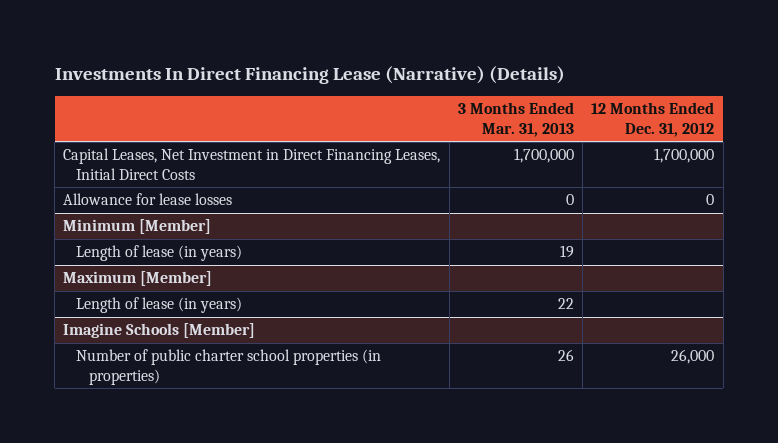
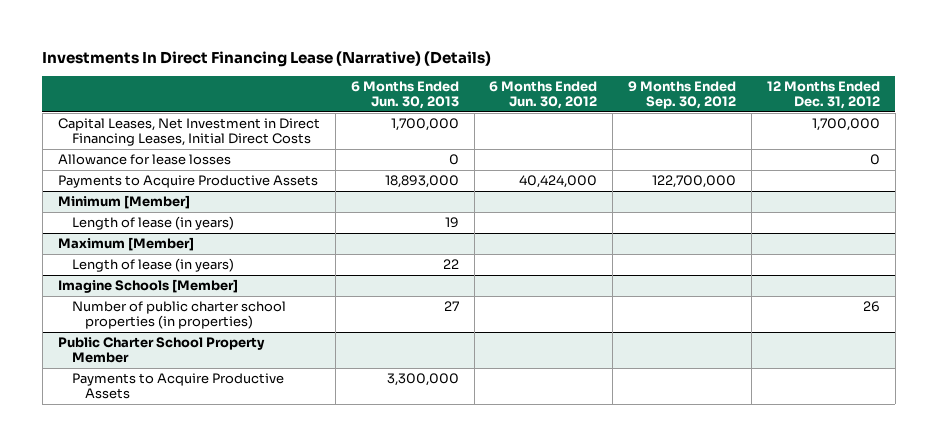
[457,102,574,137] 3 Months Ended Mar. 31, 2013 -> none
none -> [350,80,459,109] 6 Months Ended Jun. 30, 2013
none -> [489,80,598,109] 6 Months Ended Jun. 30, 2012
none -> [628,80,737,109] 9 Months Ended Sep. 30, 2012
none -> [57,175,318,189] Payments to Acquire Productive Assets
[671,349,715,365] 26,000 -> [862,301,880,313] 26
none -> [57,337,265,364] Public Charter School Property Member
none -> [71,373,284,400] Payments to Acquire Productive Assets

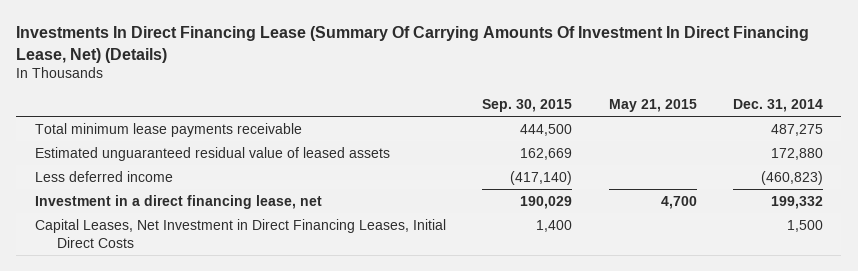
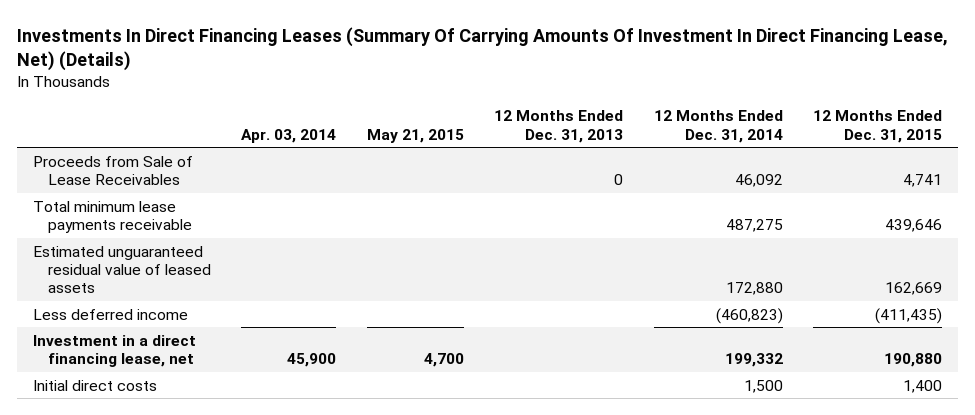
[16,26,810,63] Investments In Direct Financing Lease (Summary Of Carrying Amounts Of Investment In Direct Financing Lease, Net) (Details) -> [17,26,949,71] Investments In Direct Financing Leases (Summary Of Carrying Amounts Of Investment In Direct Financing Lease, Net) (Details)
[482,99,573,113] Sep. 30, 2015 -> none
[733,99,824,113] Dec. 31, 2014 -> none
none -> [241,128,337,143] Apr. 03, 2014
none -> [494,110,624,143] 12 Months Ended Dec. 31, 2013
none -> [653,110,783,143] 12 Months Ended Dec. 31, 2014
none -> [813,110,943,143] 12 Months Ended Dec. 31, 2015
none -> [32,155,193,186] Proceeds from Sale of Lease Receivables
[34,218,446,248] Capital Leases, Net Investment in Direct Financing Leases, Initial Direct Costs -> [32,379,157,391] Initial direct costs

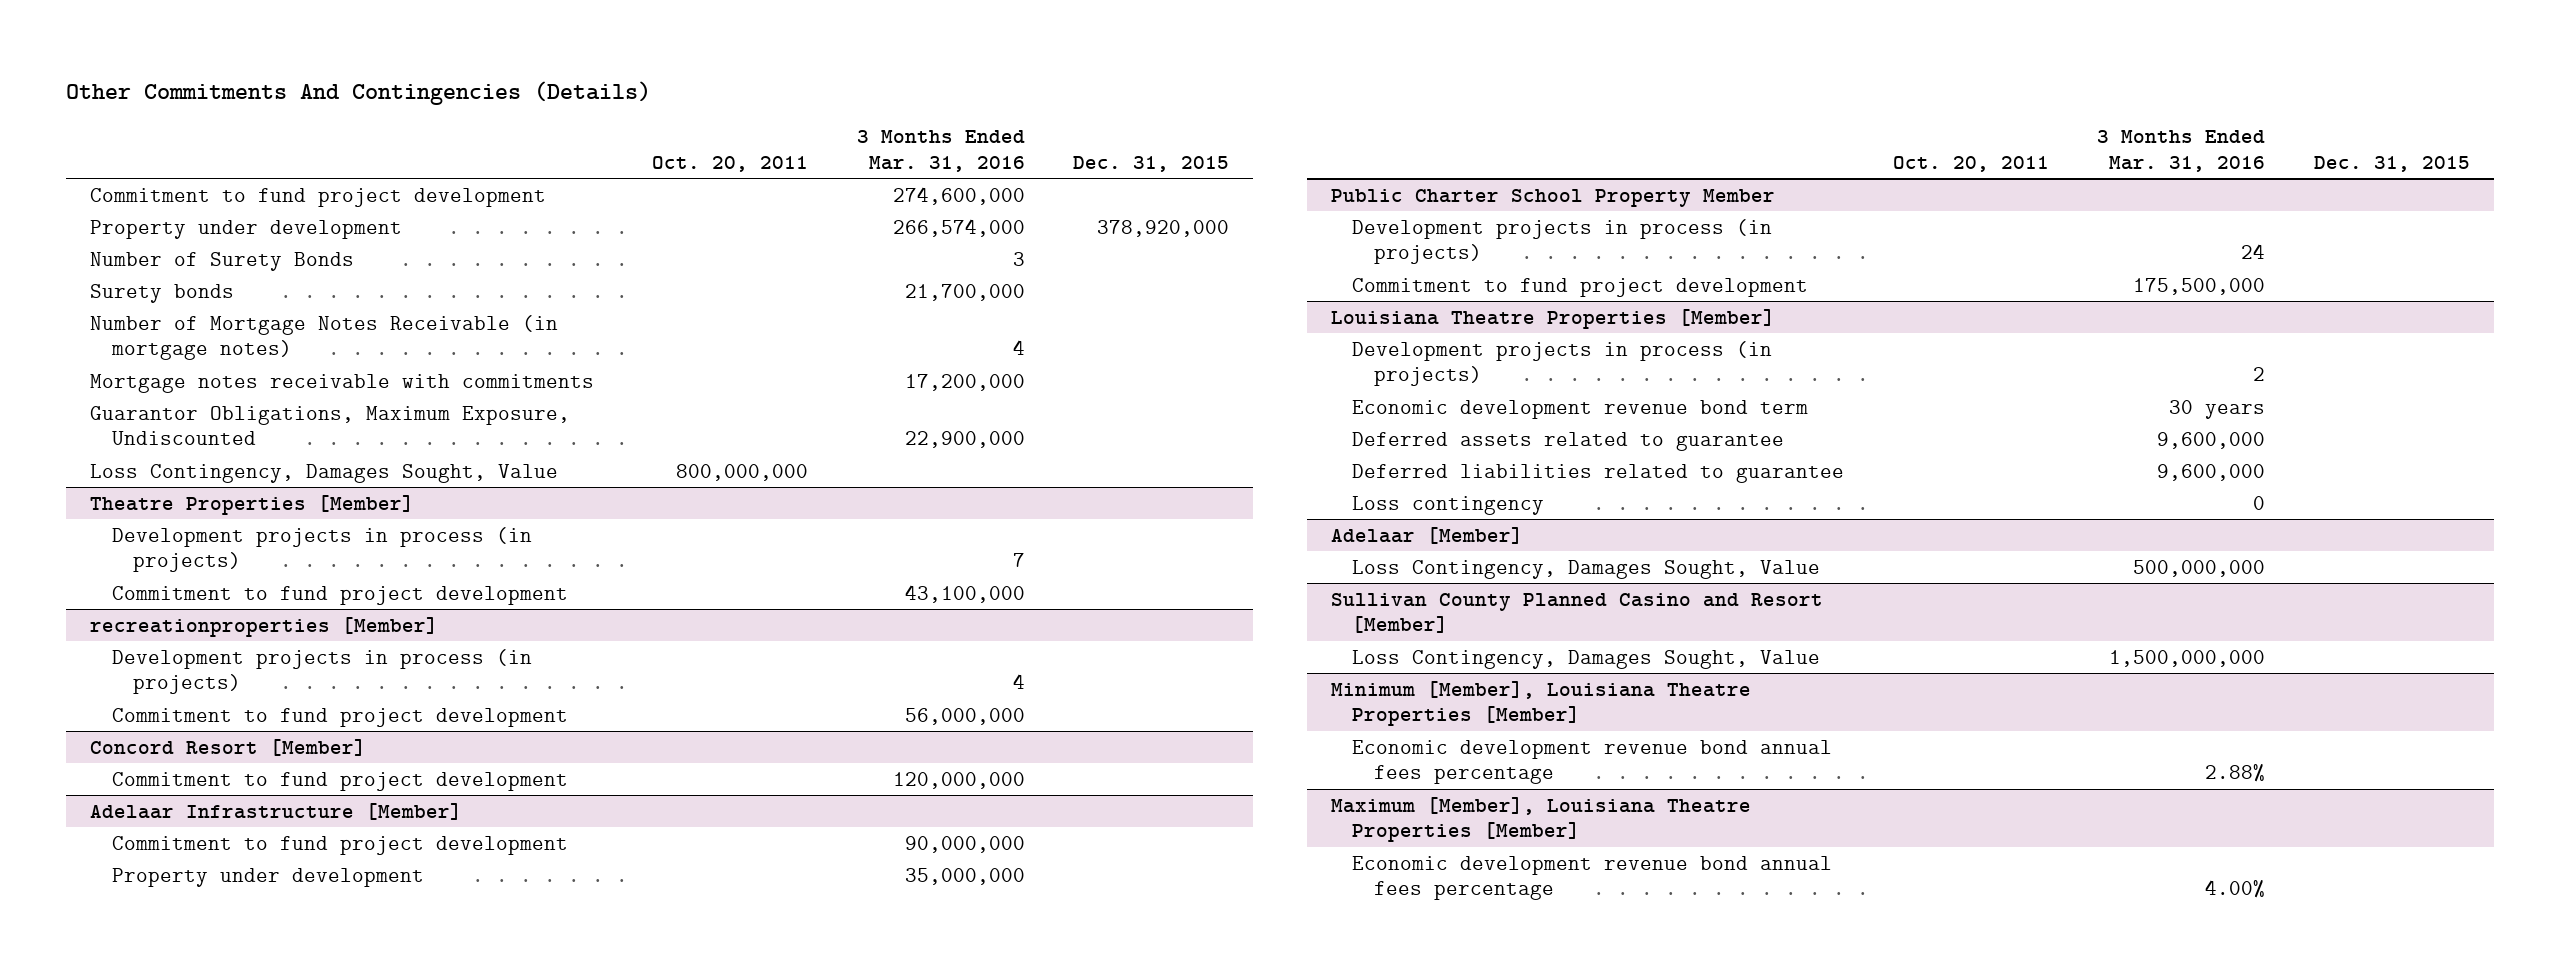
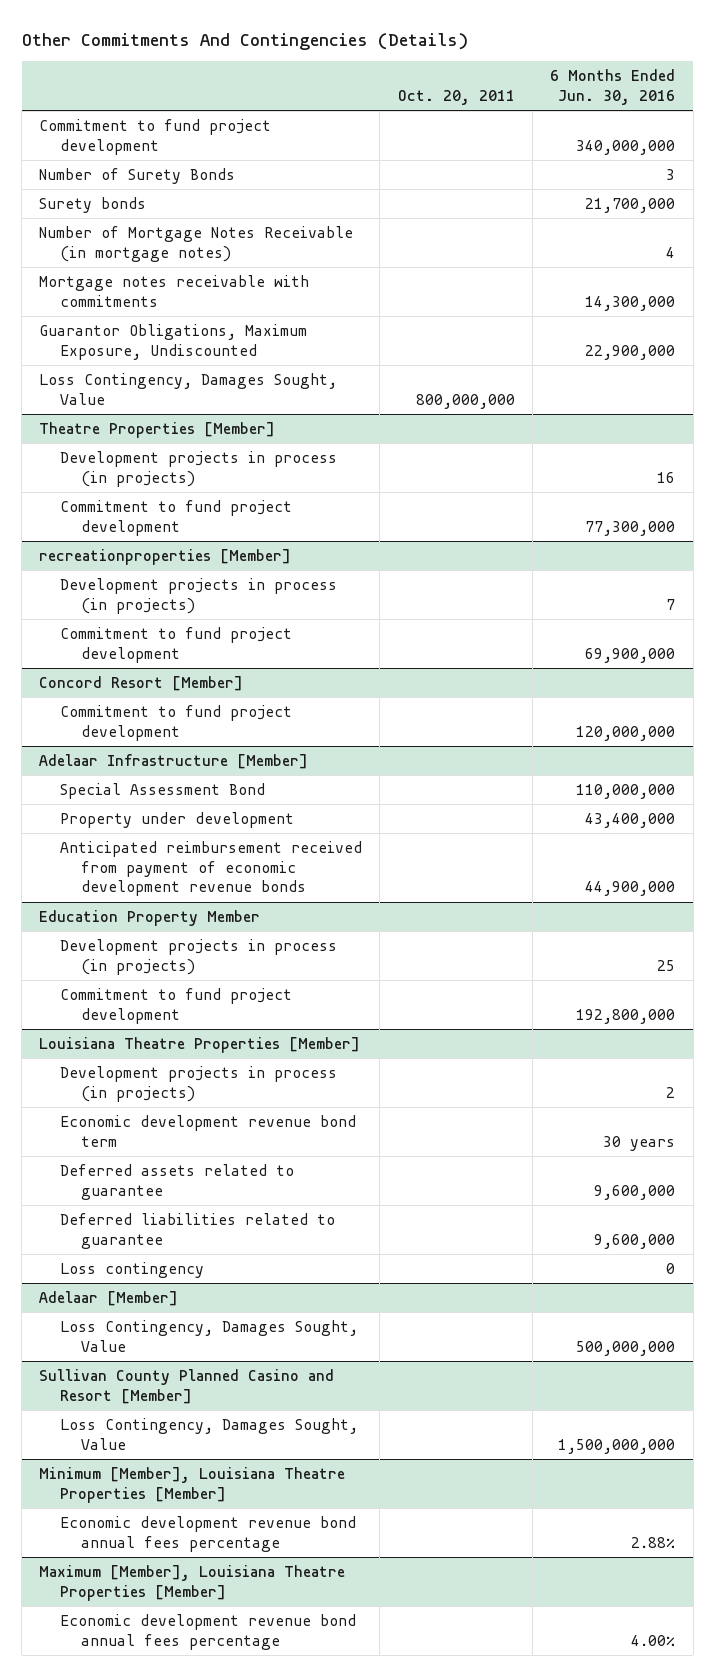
[856,130,1025,172] 3 Months Ended Mar. 31, 2016 -> none
[1072,155,1229,172] Dec. 31, 2015 -> none
none -> [550,69,676,105] 6 Months Ended Jun. 30, 2016
[90,219,403,239] Property under development -> none
[111,835,568,855] Commitment to fund project development -> none
none -> [59,783,265,800] Special Assessment Bond
none -> [59,841,362,897] Anticipated reimbursement received from payment of economic development revenue bonds
[1330,188,1775,207] Public Charter School Property Member -> [39,910,261,927] Education Property Member

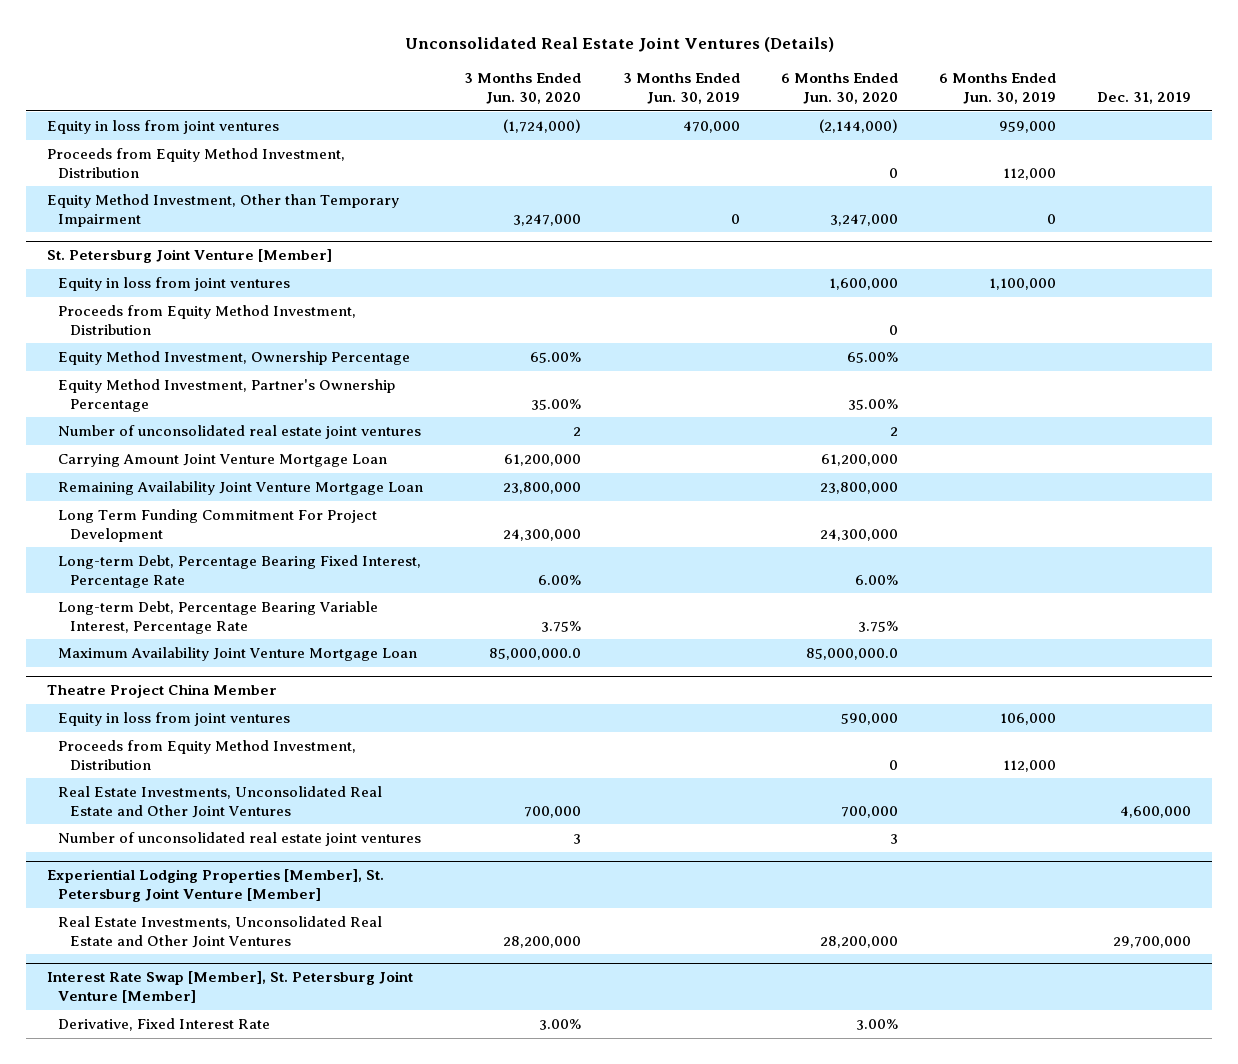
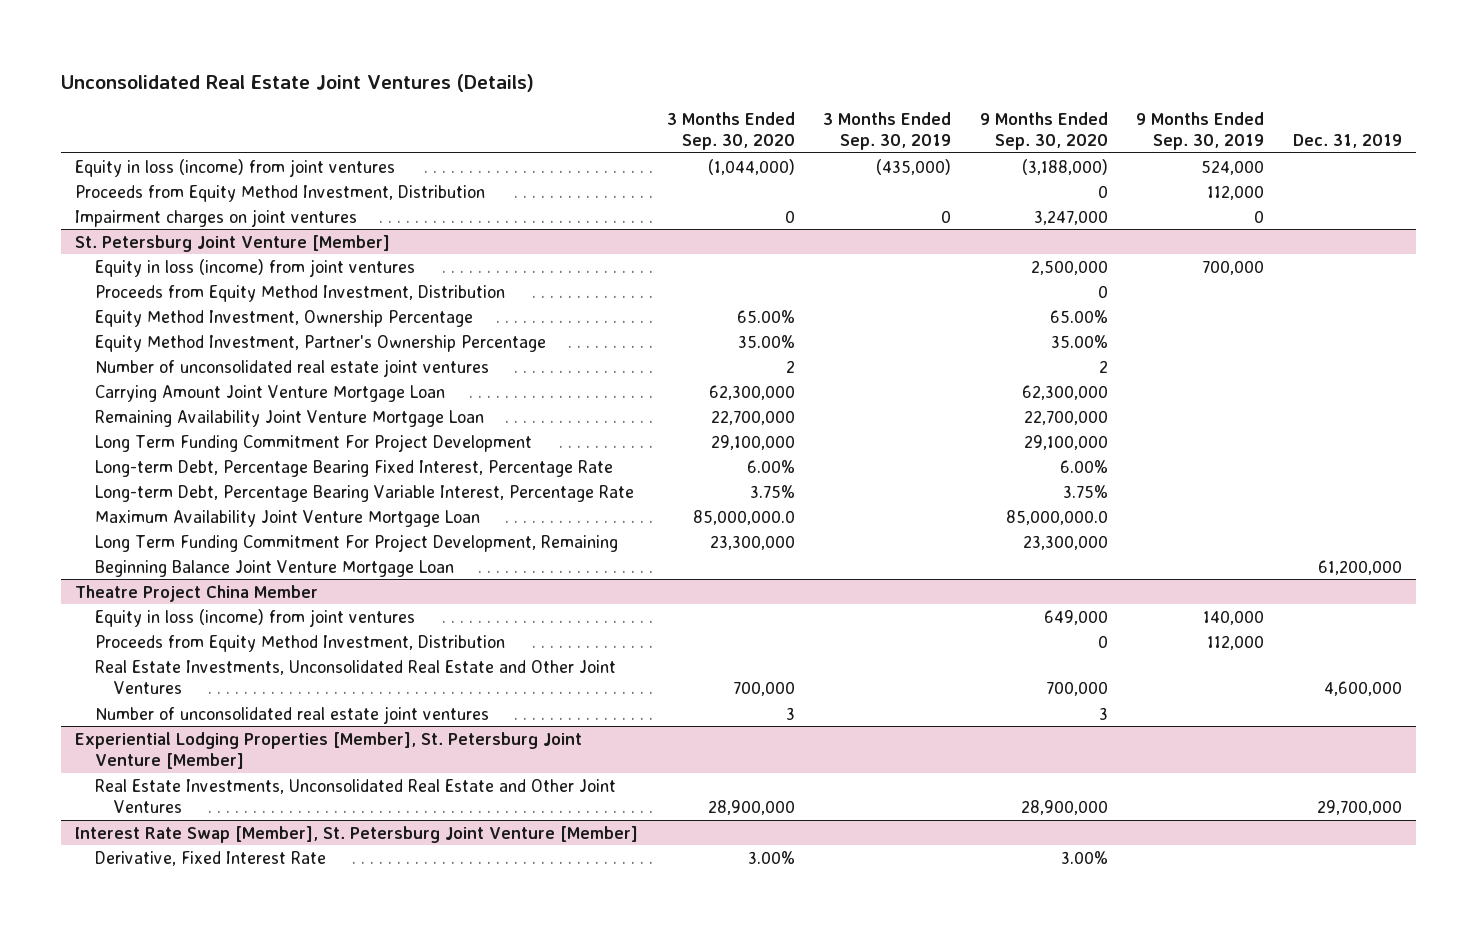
[464,73,582,105] 3 Months Ended Jun. 30, 2020 -> none
[622,73,740,105] 3 Months Ended Jun. 30, 2019 -> none
[780,73,898,105] 6 Months Ended Jun. 30, 2020 -> none
[938,73,1056,105] 6 Months Ended Jun. 30, 2019 -> none
none -> [666,111,795,151] 3 Months Ended Sep. 30, 2020
none -> [823,111,952,151] 3 Months Ended Sep. 30, 2019
none -> [979,111,1108,151] 9 Months Ended Sep. 30, 2020
none -> [1136,111,1265,151] 9 Months Ended Sep. 30, 2019
[46,119,279,134] Equity in loss from joint ventures -> [75,158,396,177] Equity in loss (income) from joint ventures
[46,193,399,227] Equity Method Investment, Other than Temporary Impairment -> [75,208,358,227] Impairment charges on joint ventures
[58,276,291,291] Equity in loss from joint ventures -> [94,258,415,277] Equity in loss (income) from joint ventures
none -> [94,533,618,552] Long Term Funding Commitment For Project Development, Remaining
none -> [94,559,454,577] Beginning Balance Joint Venture Mortgage Loan
[58,711,291,726] Equity in loss from joint ventures -> [94,608,415,627] Equity in loss (income) from joint ventures

